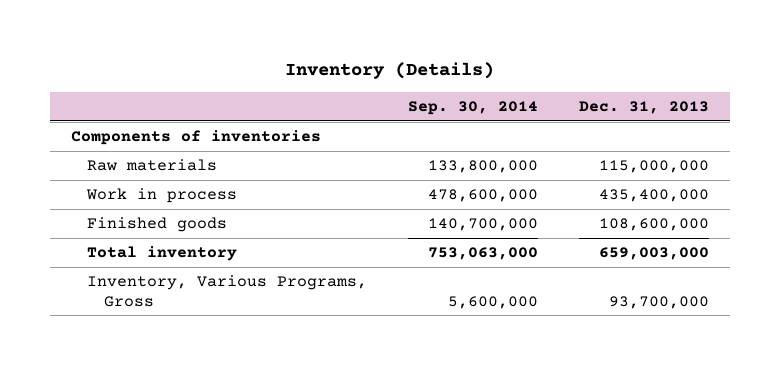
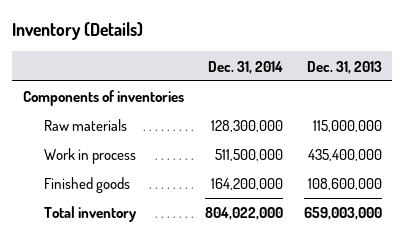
[408,100,539,115] Sep. 30, 2014 -> none
none -> [207,60,283,74] Dec. 31, 2014
[87,275,368,307] Inventory, Various Programs, Gross -> none

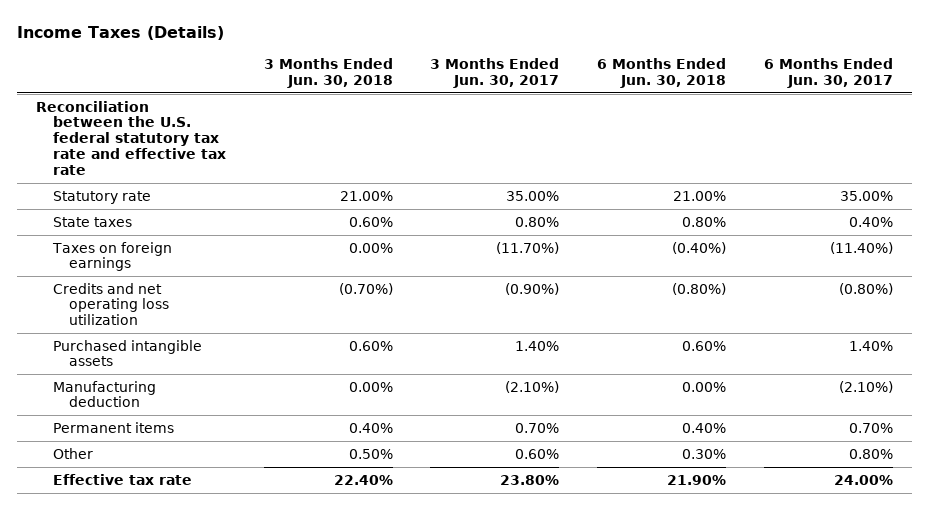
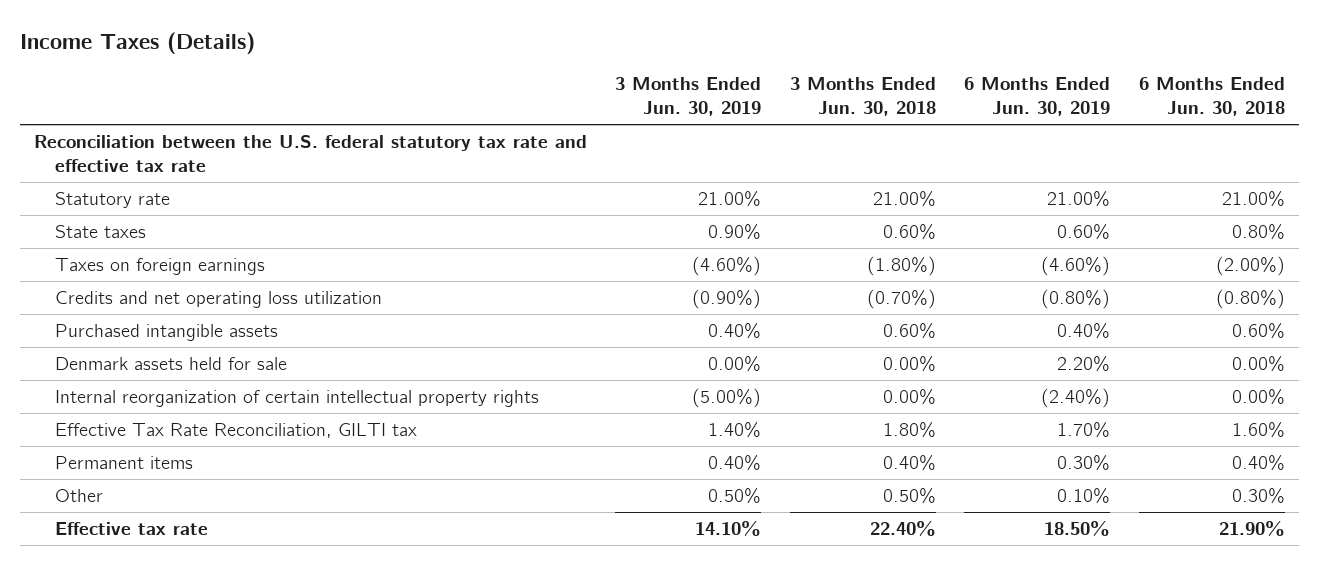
[430,58,560,88] 3 Months Ended Jun. 30, 2017 -> none
[763,58,893,88] 6 Months Ended Jun. 30, 2017 -> none
none -> [615,76,762,117] 3 Months Ended Jun. 30, 2019
none -> [964,76,1111,117] 6 Months Ended Jun. 30, 2019
[348,242,393,253] 0.00% -> [866,255,936,276] (1.80%)
[672,241,727,254] (0.40%) -> [1215,255,1285,276] (2.00%)
[52,380,156,408] Manufacturing deduction -> none
none -> [54,356,287,370] Denmark assets held for sale
none -> [54,389,539,407] Internal reorganization of certain intellectual property rights
none -> [54,422,417,438] Effective Tax Rate Reconciliation, GILTI tax

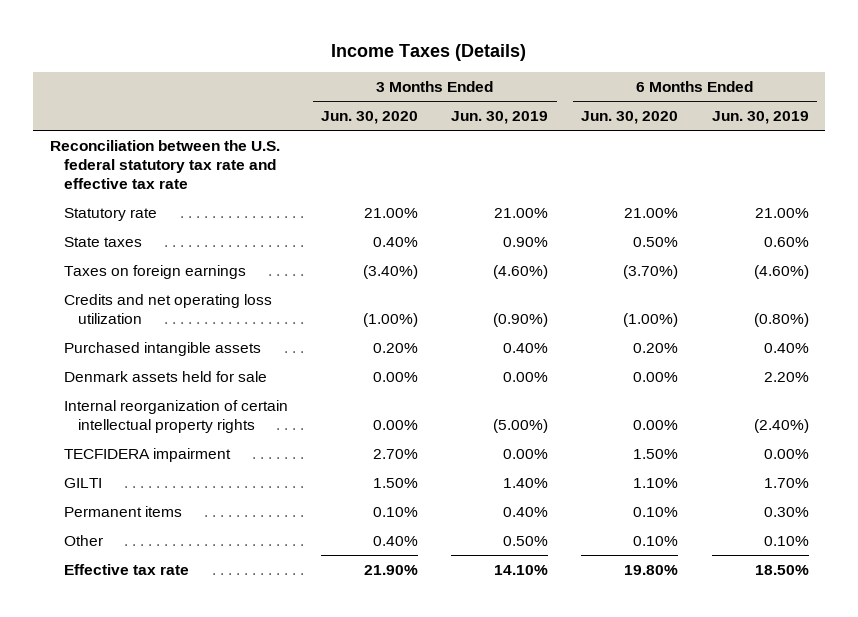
[789,76,936,117] 3 Months Ended Jun. 30, 2018 -> none
[1138,76,1285,117] 6 Months Ended Jun. 30, 2018 -> none
none -> [320,111,418,125] Jun. 30, 2020
none -> [581,111,679,125] Jun. 30, 2020
none -> [63,447,231,462] TECFIDERA impairment
[54,422,417,438] Effective Tax Rate Reconciliation, GILTI tax -> [63,477,102,488] GILTI

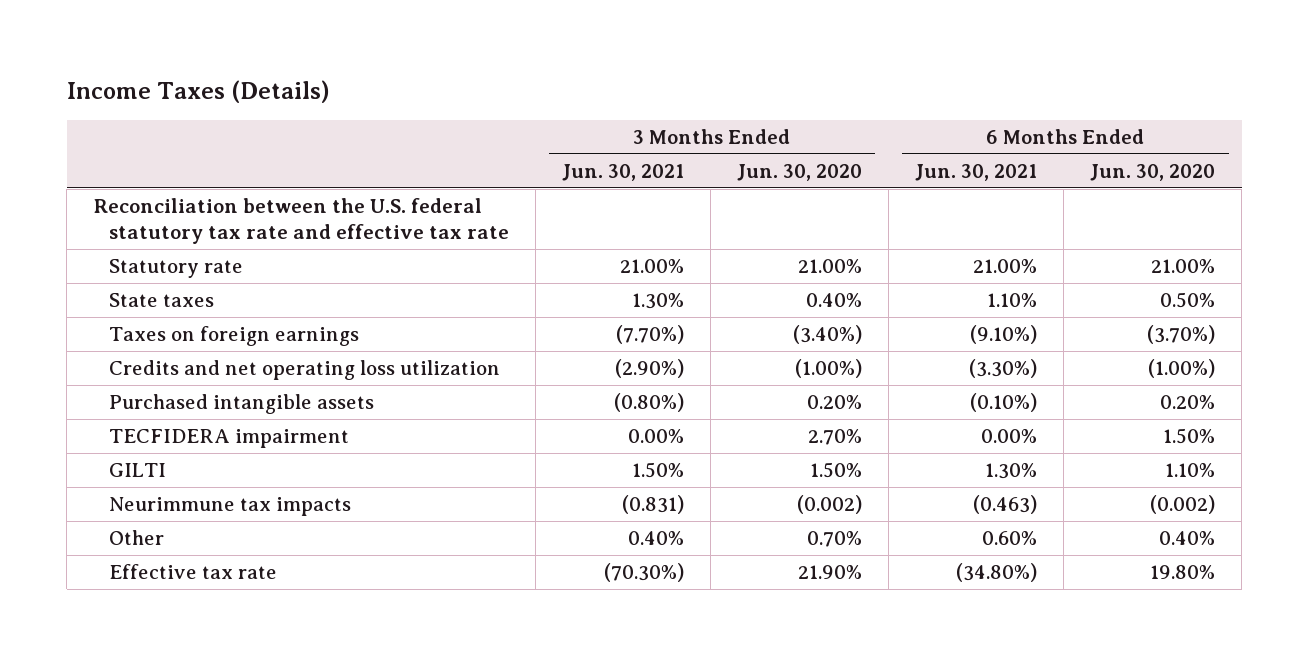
[451,111,549,125] Jun. 30, 2019 -> none
[711,111,809,125] Jun. 30, 2019 -> none
none -> [561,164,684,182] Jun. 30, 2021
none -> [915,164,1038,182] Jun. 30, 2021
[63,370,267,382] Denmark assets held for sale -> none
[63,399,288,434] Internal reorganization of certain intellectual property rights -> none
[63,505,182,517] Permanent items -> none
none -> [108,497,351,517] Neurimmune tax impacts
[372,535,418,546] 0.40% -> [807,531,863,548] 0.70%
[633,535,679,546] 0.10% -> [1159,531,1216,546] 0.40%

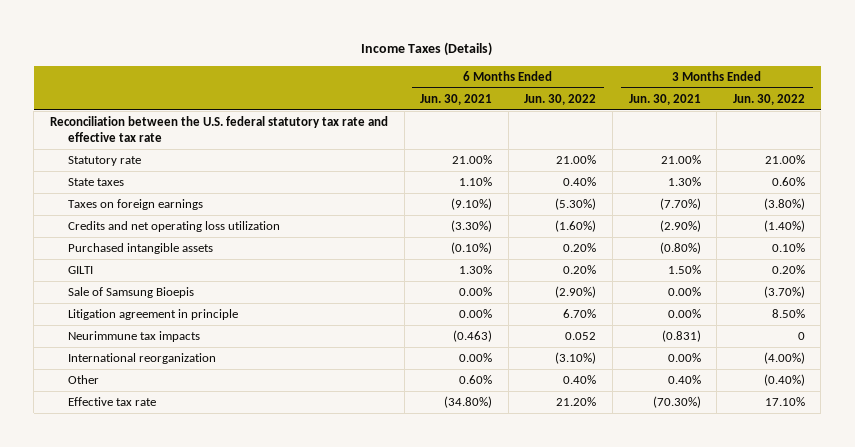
[737,164,863,182] Jun. 30, 2020 -> none
[1090,164,1216,182] Jun. 30, 2020 -> none
none -> [524,93,597,105] Jun. 30, 2022
none -> [732,93,805,105] Jun. 30, 2022
[108,429,349,449] TECFIDERA impairment -> none
none -> [68,287,195,299] Sale of Samsung Bioepis
none -> [68,309,239,321] Litigation agreement in principle
none -> [68,353,217,365] International reorganization

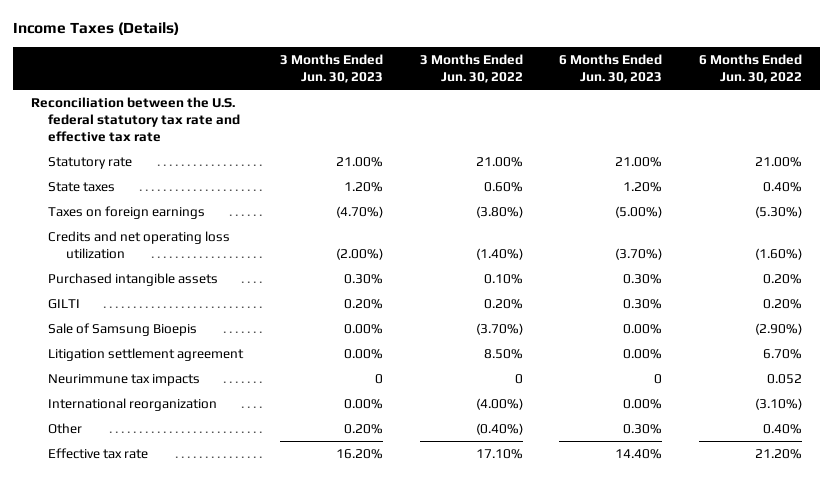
[420,93,493,105] Jun. 30, 2021 -> none
[628,93,701,105] Jun. 30, 2021 -> none
none -> [279,53,383,83] 3 Months Ended Jun. 30, 2023
none -> [559,53,663,83] 6 Months Ended Jun. 30, 2023
[68,309,239,321] Litigation agreement in principle -> [48,347,245,361] Litigation settlement agreement

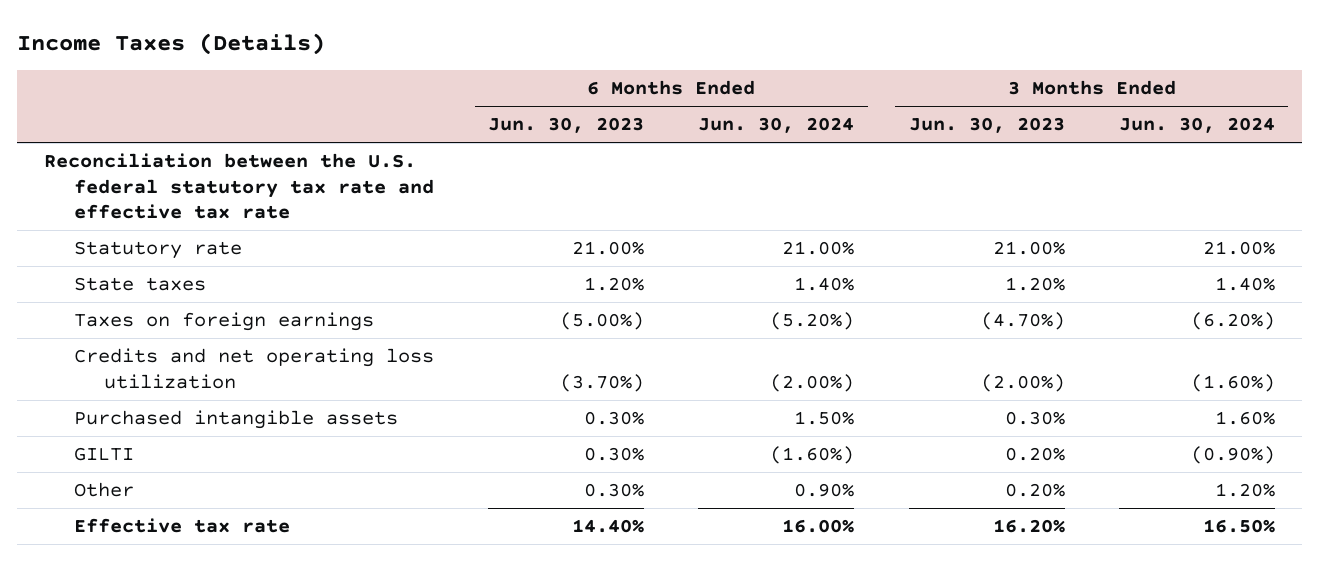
[419,53,523,83] 3 Months Ended Jun. 30, 2022 -> none
[698,53,802,83] 6 Months Ended Jun. 30, 2022 -> none
none -> [698,117,855,134] Jun. 30, 2024
none -> [1118,117,1275,134] Jun. 30, 2024
[48,322,198,336] Sale of Samsung Bioepis -> none
[48,347,245,361] Litigation settlement agreement -> none
[48,373,201,386] Neurimmune tax impacts -> none
[48,397,218,411] International reorganization -> none

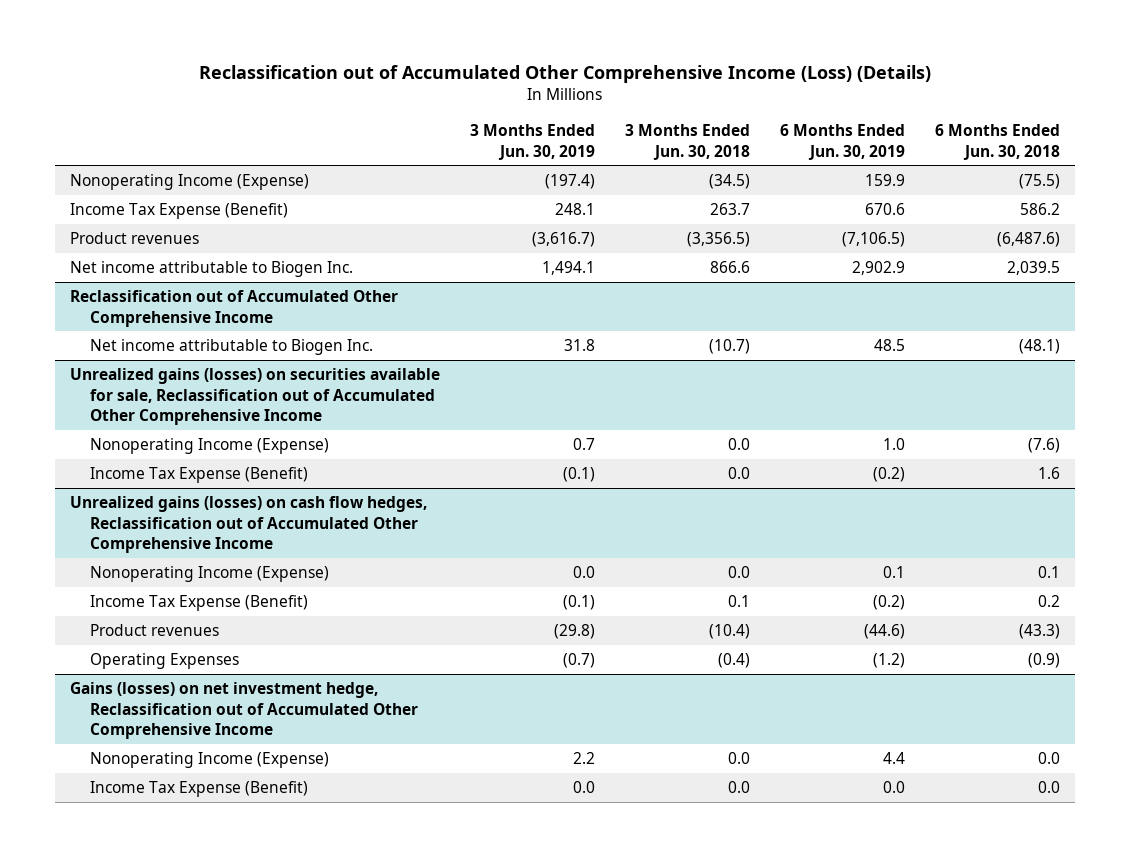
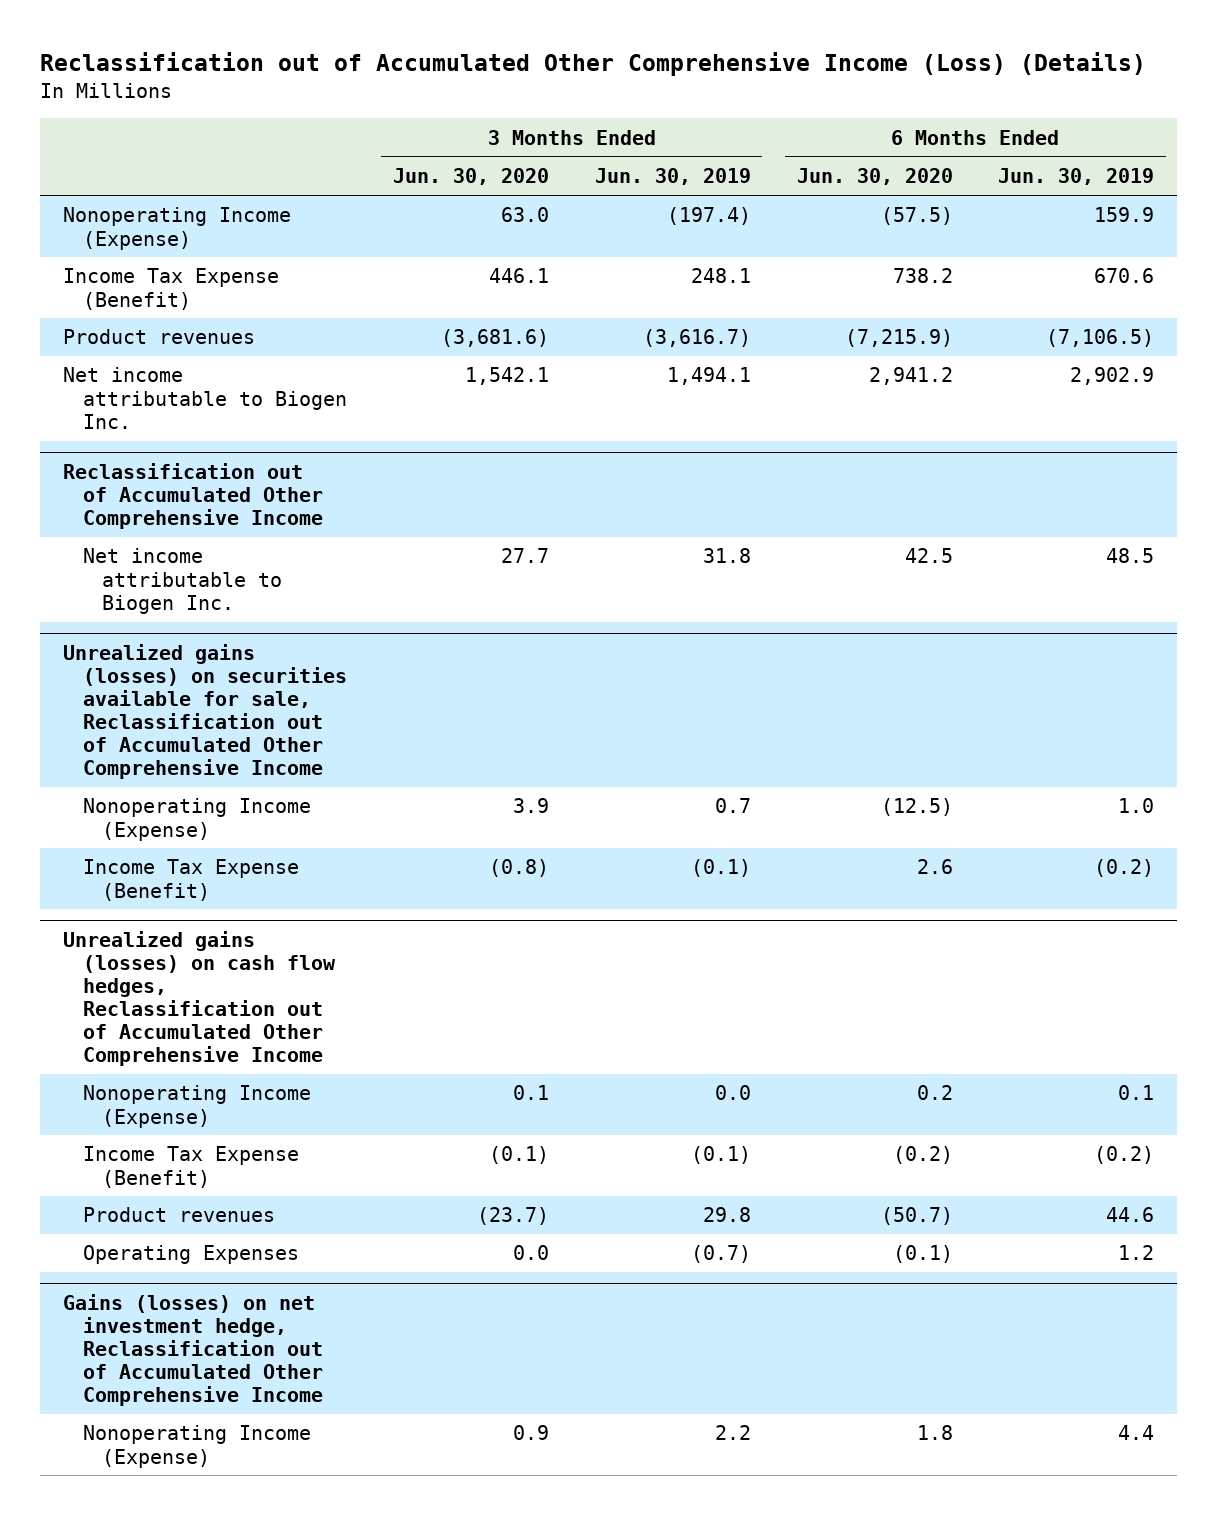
[625,124,751,160] 3 Months Ended Jun. 30, 2018 -> none
[935,124,1061,160] 6 Months Ended Jun. 30, 2018 -> none
none -> [392,168,549,186] Jun. 30, 2020
none -> [796,168,953,186] Jun. 30, 2020
[553,624,595,640] (29.8) -> [702,1207,751,1223] 29.8
[864,624,906,640] (44.6) -> [1106,1207,1155,1223] 44.6
[873,653,906,669] (1.2) -> [1118,1245,1155,1261] 1.2
[89,781,308,798] Income Tax Expense (Benefit) -> none

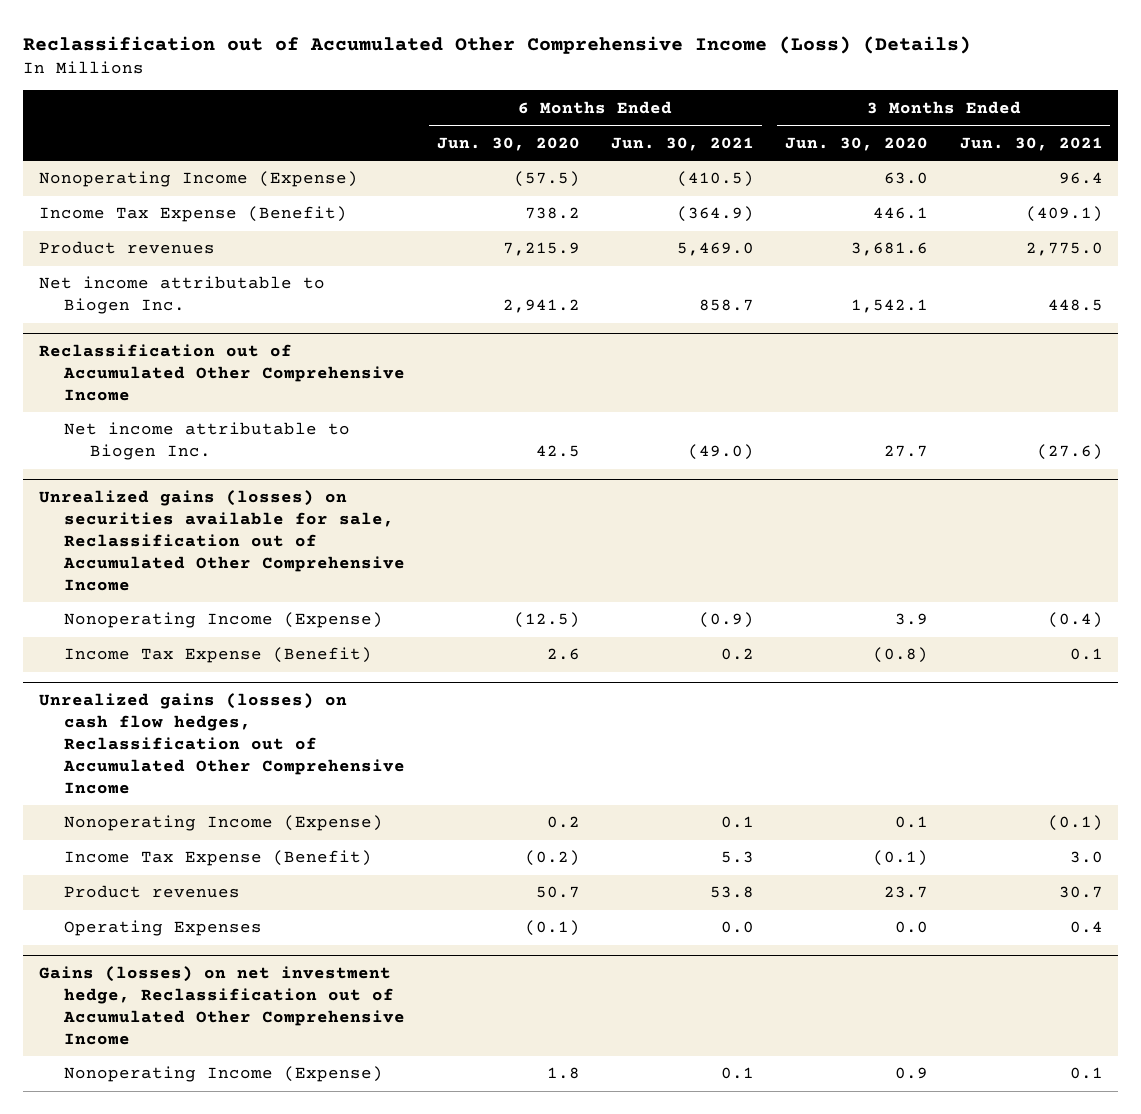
[594,168,751,186] Jun. 30, 2019 -> none
[998,168,1155,186] Jun. 30, 2019 -> none
none -> [610,136,754,151] Jun. 30, 2021
none -> [959,136,1103,151] Jun. 30, 2021
[440,329,549,348] (3,681.6) -> [851,242,929,257] 3,681.6
[844,329,953,348] (7,215.9) -> [502,242,580,257] 7,215.9
[476,1207,549,1226] (23.7) -> [884,886,929,899] 23.7
[880,1207,953,1226] (50.7) -> [535,886,580,899] 50.7

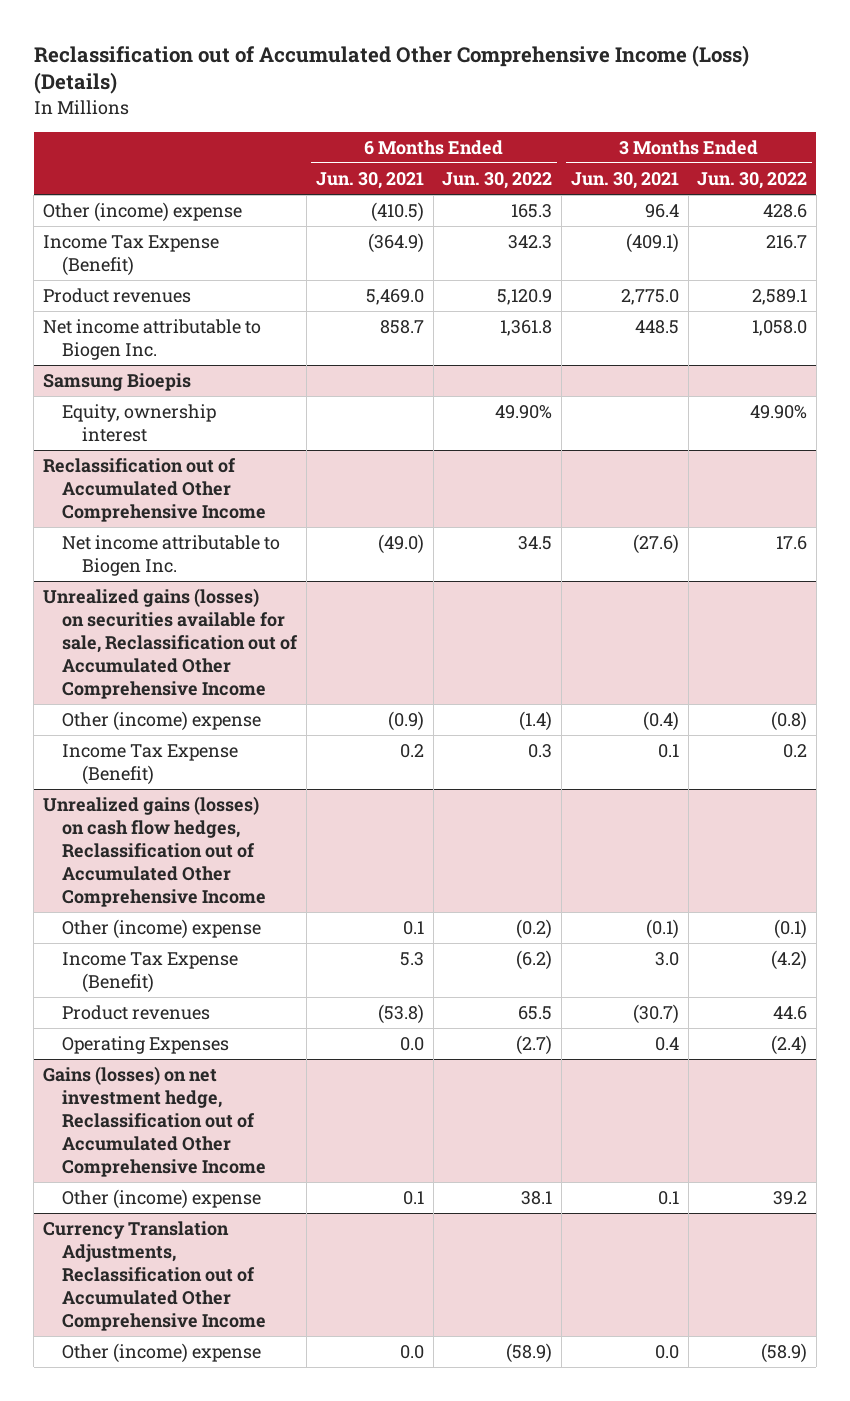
[436,136,580,151] Jun. 30, 2020 -> none
[785,136,929,151] Jun. 30, 2020 -> none
none -> [442,172,553,190] Jun. 30, 2022
none -> [697,172,808,190] Jun. 30, 2022
[38,171,358,188] Nonoperating Income (Expense) -> [42,202,242,223] Other (income) expense
none -> [42,373,191,392] Samsung Bioepis
none -> [62,404,217,442] Equity, ownership interest
[64,612,384,629] Nonoperating Income (Expense) -> [62,711,262,732] Other (income) expense
[64,815,384,832] Nonoperating Income (Expense) -> [62,919,262,940] Other (income) expense
[709,886,754,899] 53.8 -> [377,1004,424,1025] (53.8)
[1058,886,1103,899] 30.7 -> [632,1004,679,1025] (30.7)
[64,1066,384,1083] Nonoperating Income (Expense) -> [62,1189,262,1210] Other (income) expense
none -> [42,1221,267,1331] Currency Translation Adjustments, Reclassification out of Accumulated Other Comprehensive Income
none -> [62,1343,262,1364] Other (income) expense

